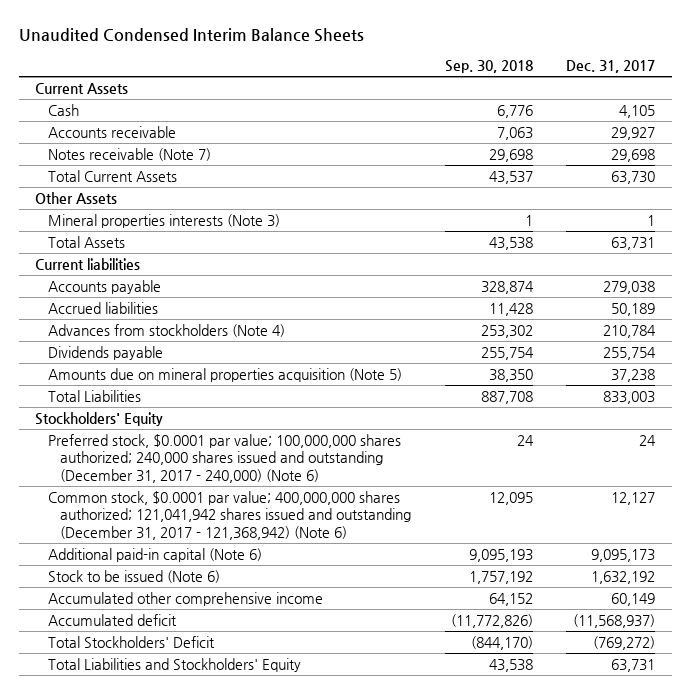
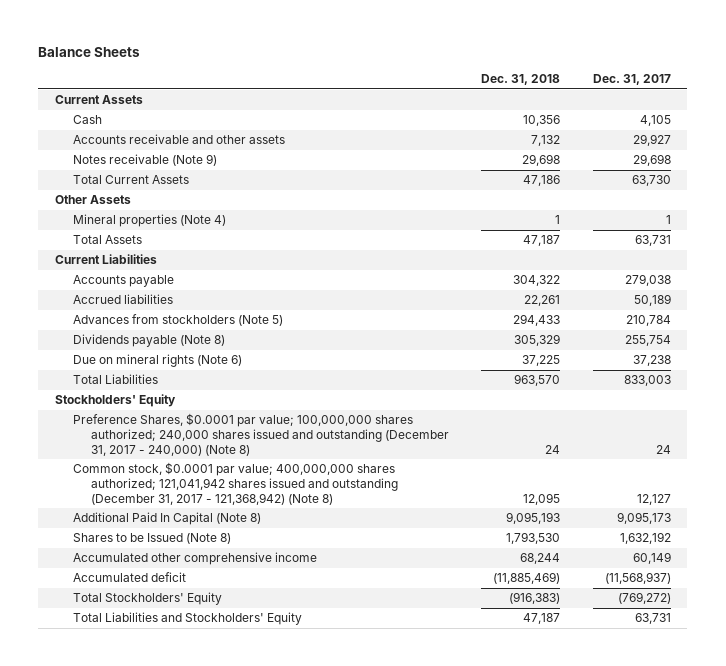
[18,28,364,43] Unaudited Condensed Interim Balance Sheets -> [38,46,141,57] Balance Sheets
[444,60,533,74] Sep. 30, 2018 -> none
none -> [481,73,561,85] Dec. 31, 2018
[47,125,176,138] Accounts receivable -> [72,134,285,145] Accounts receivable and other assets
[47,147,211,161] Notes receivable (Note 7) -> [72,154,217,167] Notes receivable (Note 9)
[47,213,280,228] Mineral properties interests (Note 3) -> [72,214,226,228] Mineral properties (Note 4)
[35,257,141,270] Current liabilities -> [54,254,157,265] Current Liabilities
[47,323,285,337] Advances from stockholders (Note 4) -> [72,314,283,327] Advances from stockholders (Note 5)
[47,345,163,360] Dividends payable -> [72,334,225,348] Dividends payable (Note 8)
[47,367,402,382] Amounts due on mineral properties acquisition (Note 5) -> [72,354,242,368] Due on mineral rights (Note 6)
[47,433,401,483] Preferred stock, $0.0001 par value; 100,000,000 shares authorized; 240,000 shares issued and outstanding (December 31, 2017 - 240,000) (Note 6) -> [72,413,449,456] Preference Shares, $0.0001 par value; 100,000,000 shares authorized; 240,000 shares issued and outstanding (December 31, 2017 - 240,000) (Note 8)
[47,490,412,540] Common stock, $0.0001 par value; 400,000,000 shares authorized; 121,041,942 shares issued and outstanding (December 31, 2017 - 121,368,942) (Note 6) -> [72,462,398,505] Common stock, $0.0001 par value; 400,000,000 shares authorized; 121,041,942 shares issued and outstanding (December 31, 2017 - 121,368,942) (Note 8)
[47,547,262,562] Additional paid-in capital (Note 6) -> [72,512,261,526] Additional Paid In Capital (Note 8)
[47,569,220,583] Stock to be issued (Note 6) -> [72,533,231,545] Shares to be Issued (Note 8)
[47,635,215,648] Total Stockholders' Deficit -> [72,592,222,606] Total Stockholders' Equity

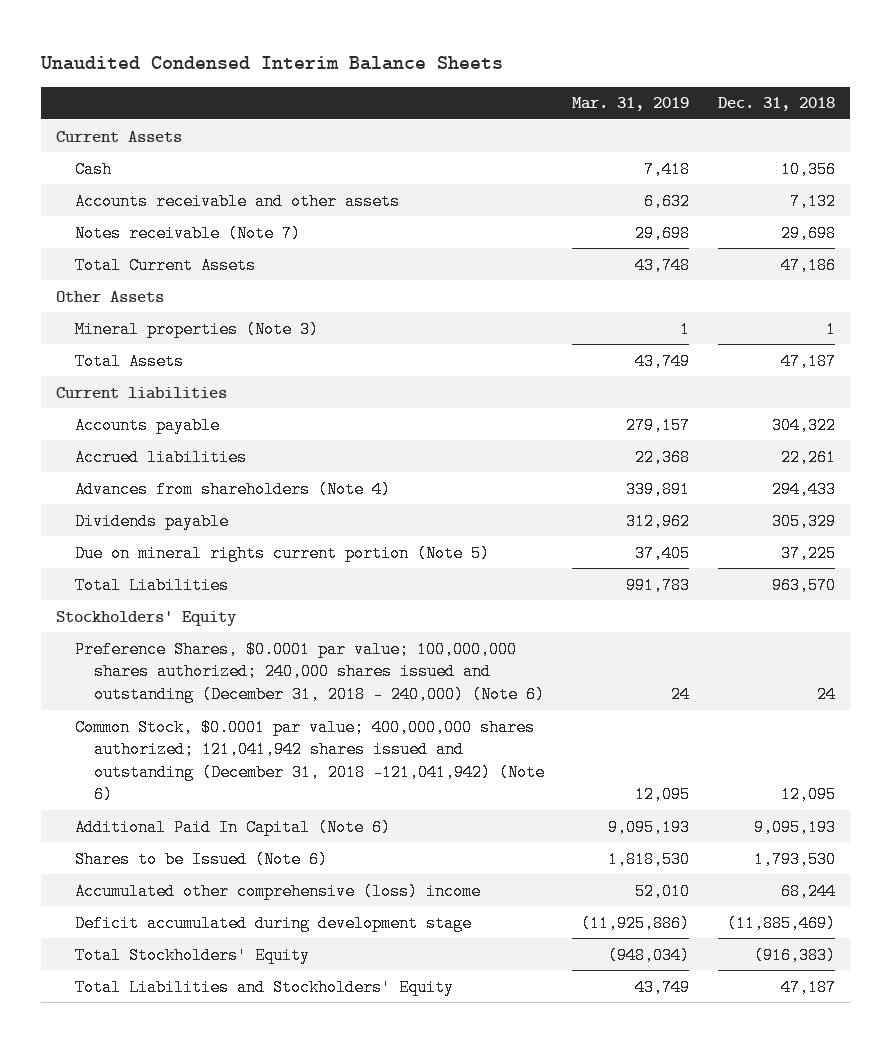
[38,46,141,57] Balance Sheets -> [40,56,504,71] Unaudited Condensed Interim Balance Sheets
[592,73,671,85] Dec. 31, 2017 -> none
none -> [572,97,690,112] Mar. 31, 2019
[72,154,217,167] Notes receivable (Note 9) -> [74,224,301,242] Notes receivable (Note 7)
[72,214,226,228] Mineral properties (Note 4) -> [74,320,319,338] Mineral properties (Note 3)
[54,254,157,265] Current Liabilities -> [55,386,227,399] Current liabilities
[72,314,283,327] Advances from stockholders (Note 5) -> [74,480,391,498] Advances from shareholders (Note 4)
[72,334,225,348] Dividends payable (Note 8) -> [74,512,229,530] Dividends payable
[72,354,242,368] Due on mineral rights (Note 6) -> [74,544,490,562] Due on mineral rights current portion (Note 5)
[72,413,449,456] Preference Shares, $0.0001 par value; 100,000,000 shares authorized; 240,000 shares issued and outstanding (December 31, 2017 - 240,000) (Note 8) -> [74,640,545,703] Preference Shares, $0.0001 par value; 100,000,000 shares authorized; 240,000 shares issued and outstanding (December 31, 2018 - 240,000) (Note 6)
[72,462,398,505] Common stock, $0.0001 par value; 400,000,000 shares authorized; 121,041,942 shares issued and outstanding (December 31, 2017 - 121,368,942) (Note 8) -> [74,718,545,804] Common Stock, $0.0001 par value; 400,000,000 shares authorized; 121,041,942 shares issued and outstanding (December 31, 2018 -121,041,942) (Note 6)
[72,512,261,526] Additional Paid In Capital (Note 8) -> [74,818,391,836] Additional Paid In Capital (Note 6)
[72,533,231,545] Shares to be Issued (Note 8) -> [74,850,328,868] Shares to be Issued (Note 6)
[72,552,317,566] Accumulated other comprehensive income -> [74,882,481,900] Accumulated other comprehensive (loss) income
[72,572,186,583] Accumulated deficit -> [74,914,472,932] Deficit accumulated during development stage

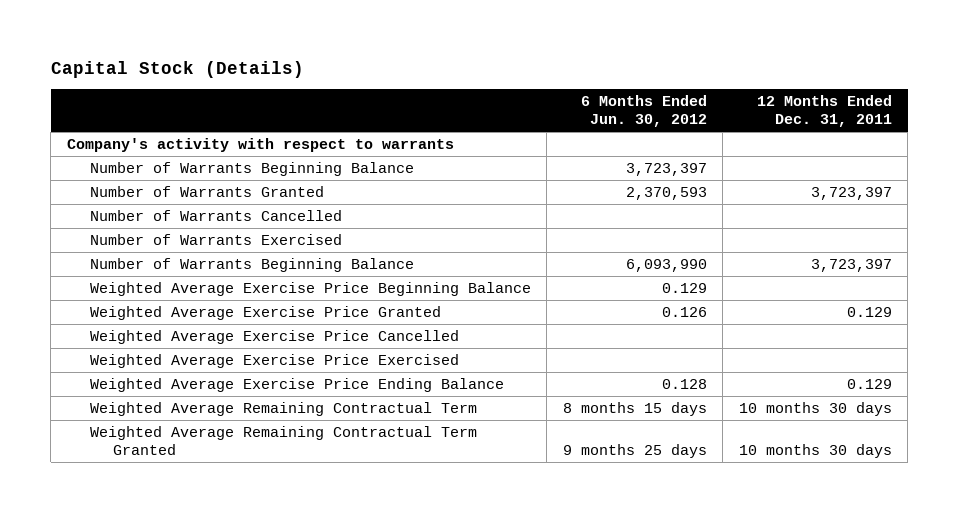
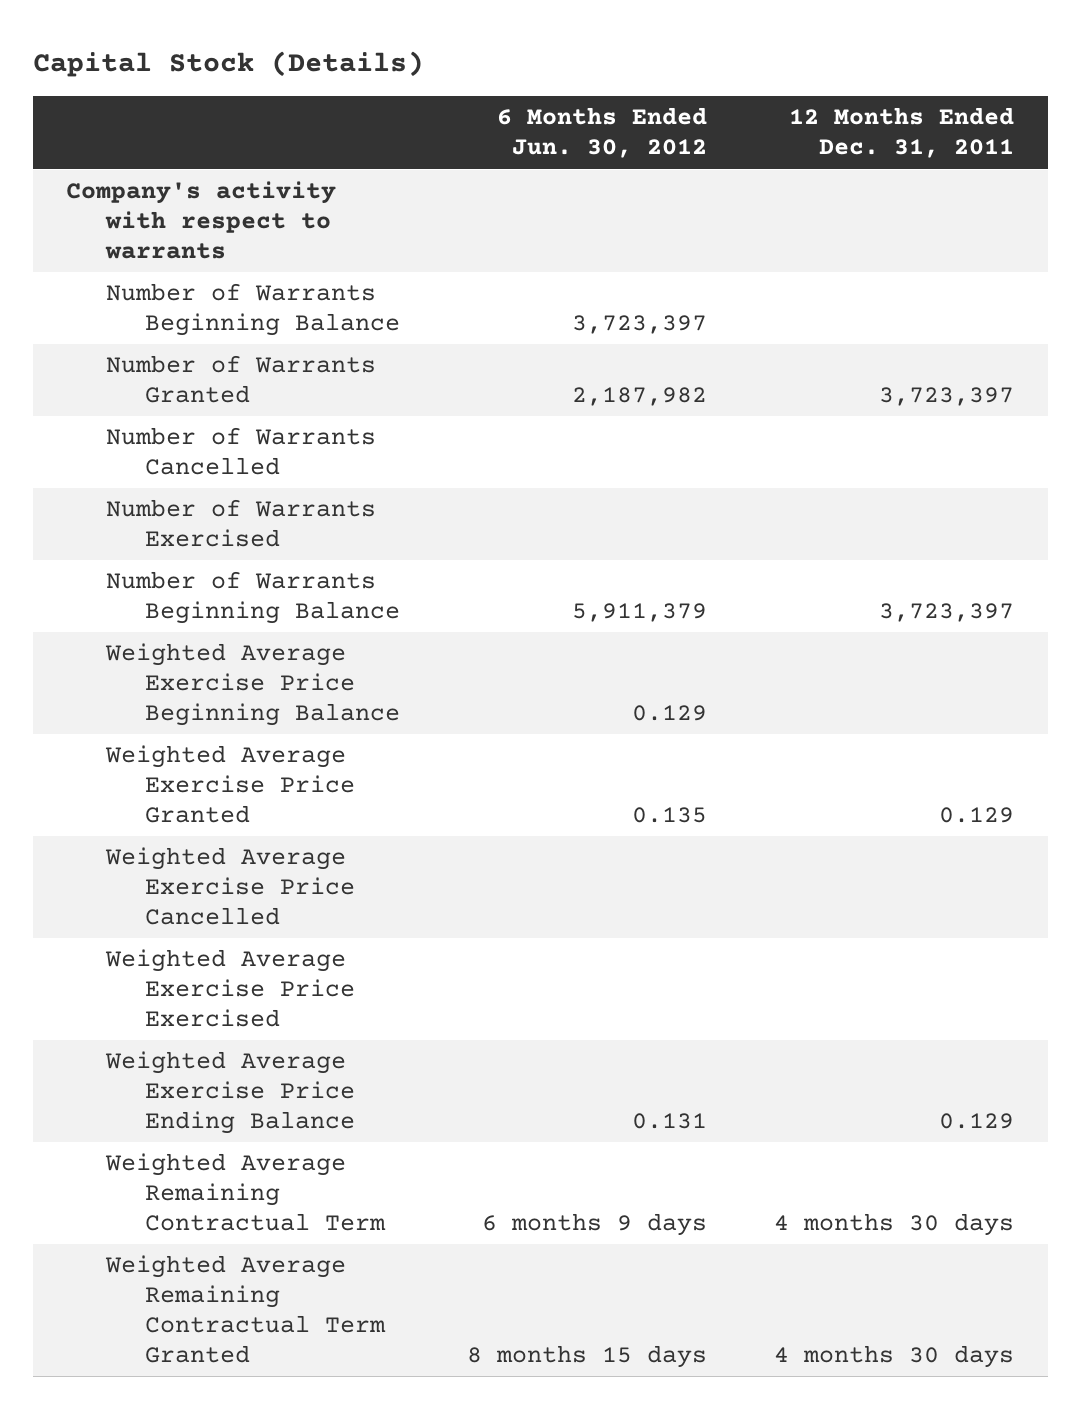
[625,186,707,200] 2,370,593 -> [572,387,708,407] 2,187,982
[625,258,707,272] 6,093,990 -> [572,603,708,623] 5,911,379
[661,306,707,317] 0.126 -> [632,807,708,824] 0.135
[661,378,707,389] 0.128 -> [632,1113,708,1130] 0.131
[562,401,707,416] 8 months 15 days -> [482,1213,708,1237] 6 months 9 days
[738,401,892,416] 10 months 30 days -> [774,1213,1015,1237] 4 months 30 days
[562,444,707,459] 9 months 25 days -> [467,1345,708,1369] 8 months 15 days
[738,444,892,459] 10 months 30 days -> [774,1345,1015,1369] 4 months 30 days

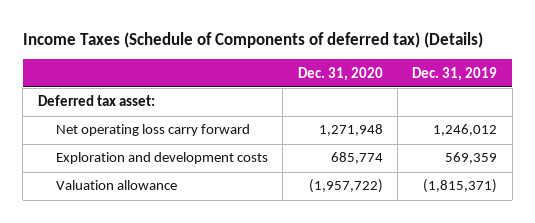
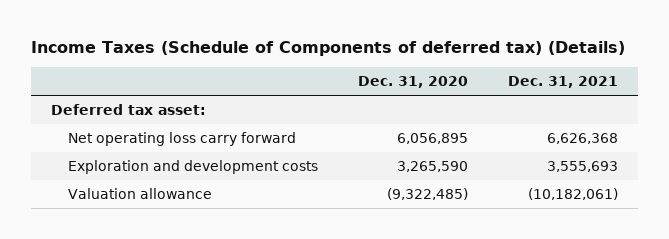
[412,66,498,81] Dec. 31, 2019 -> none
none -> [507,76,618,89] Dec. 31, 2021
[318,124,383,137] 1,271,948 -> [397,133,469,145] 6,056,895
[330,152,383,165] 685,774 -> [397,161,469,173] 3,265,590
[308,179,383,194] (1,957,722) -> [387,188,469,201] (9,322,485)

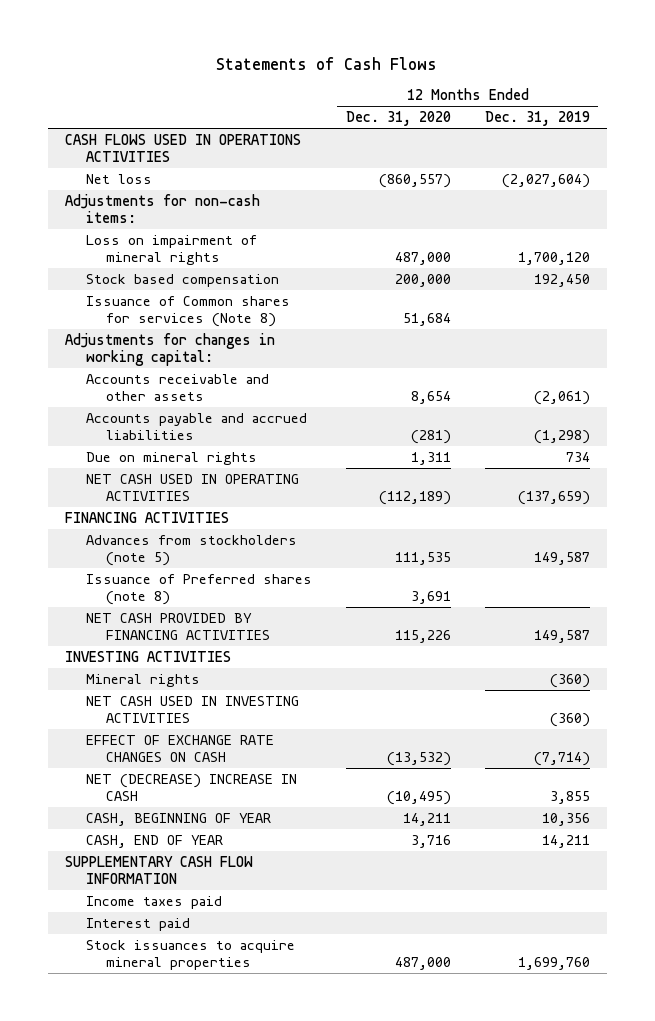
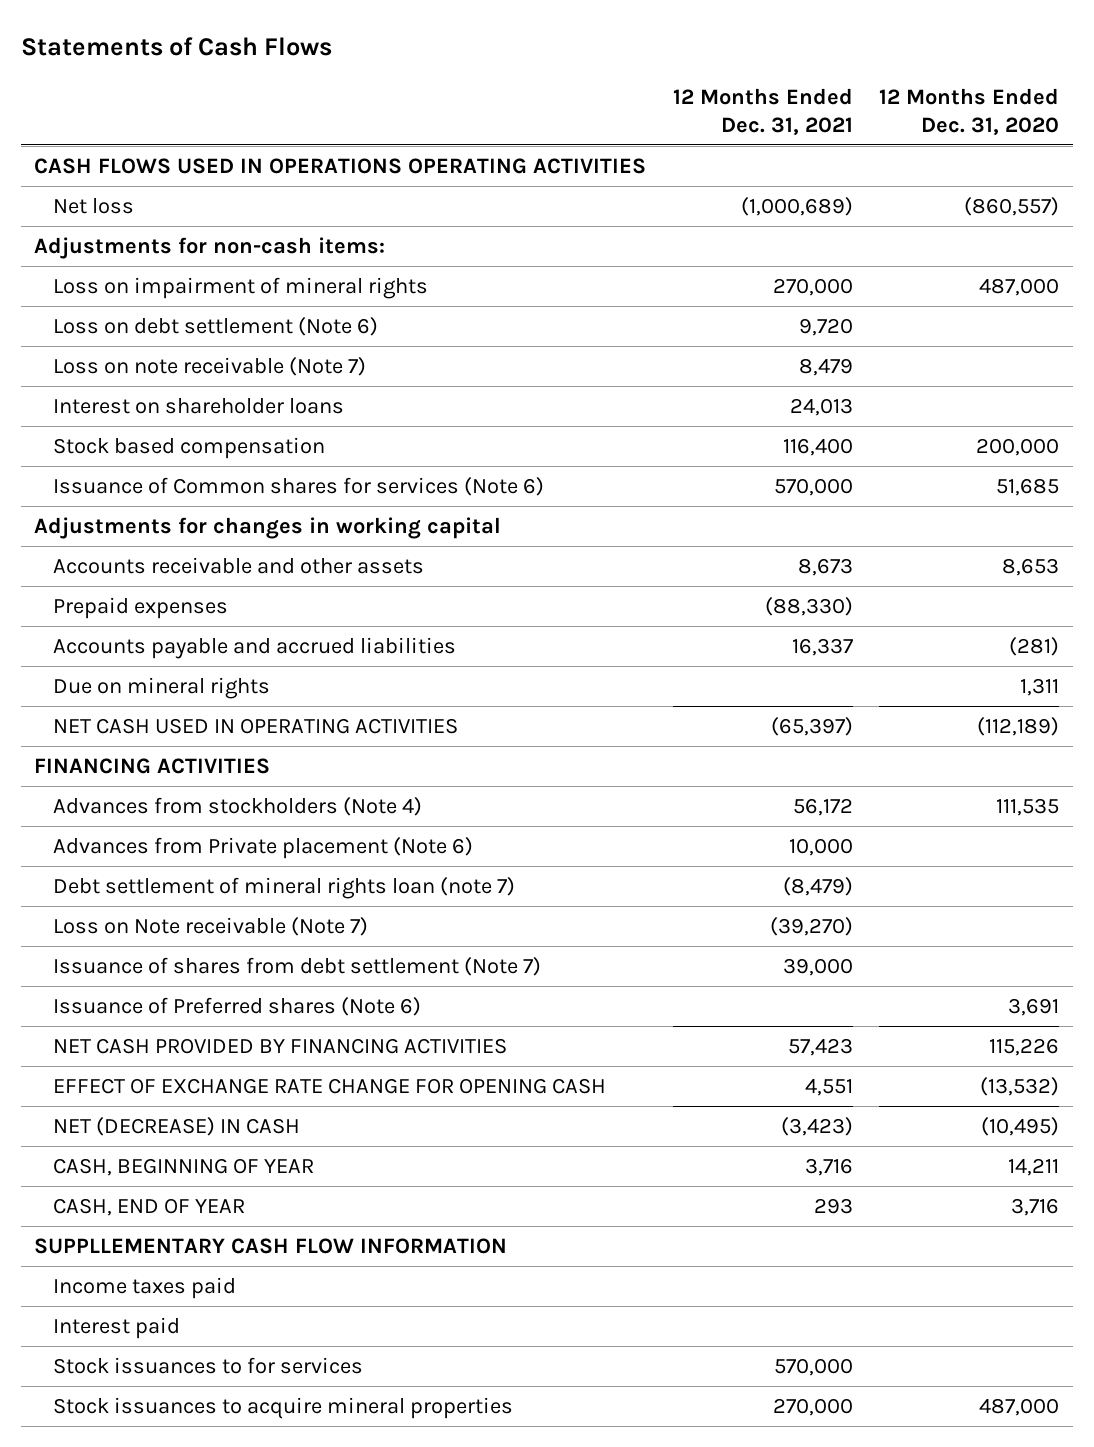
[484,111,590,127] Dec. 31, 2019 -> none
none -> [672,88,853,135] 12 Months Ended Dec. 31, 2021
[64,133,301,163] CASH FLOWS USED IN OPERATIONS ACTIVITIES -> [34,158,647,175] CASH FLOWS USED IN OPERATIONS OPERATING ACTIVITIES
none -> [52,317,378,337] Loss on debt settlement (Note 6)
none -> [52,357,366,377] Loss on note receivable (Note 7)
none -> [52,398,344,415] Interest on shareholder loans
[85,295,290,328] Issuance of Common shares for services (Note 8) -> [52,477,544,497] Issuance of Common shares for services (Note 6)
[402,313,451,327] 51,684 -> [996,478,1060,497] 51,685
[64,332,275,367] Adjustments for changes in working capital: -> [34,517,502,540] Adjustments for changes in working capital
[410,391,451,405] 8,654 -> [1002,558,1060,577] 8,653
none -> [52,597,228,620] Prepaid expenses
[85,534,297,567] Advances from stockholders (note 5) -> [52,797,422,817] Advances from stockholders (Note 4)
none -> [52,837,473,860] Advances from Private placement (Note 6)
none -> [52,877,515,900] Debt settlement of mineral rights loan (note 7)
none -> [52,917,368,937] Loss on Note receivable (Note 7)
none -> [52,957,541,977] Issuance of shares from debt settlement (Note 7)
[85,573,312,606] Issuance of Preferred shares (note 8) -> [52,997,421,1017] Issuance of Preferred shares (Note 6)
[64,650,231,662] INVESTING ACTIVITIES -> none
[85,673,200,687] Mineral rights -> none
[85,695,299,724] NET CASH USED IN INVESTING ACTIVITIES -> none
[85,734,274,763] EFFECT OF EXCHANGE RATE CHANGES ON CASH -> [52,1078,606,1095] EFFECT OF EXCHANGE RATE CHANGE FOR OPENING CASH
[85,773,297,802] NET (DECREASE) INCREASE IN CASH -> [52,1117,300,1137] NET (DECREASE) IN CASH
[64,855,253,885] SUPPLEMENTARY CASH FLOW INFORMATION -> [34,1238,508,1255] SUPPLLEMENTARY CASH FLOW INFORMATION
none -> [52,1357,363,1375] Stock issuances to for services

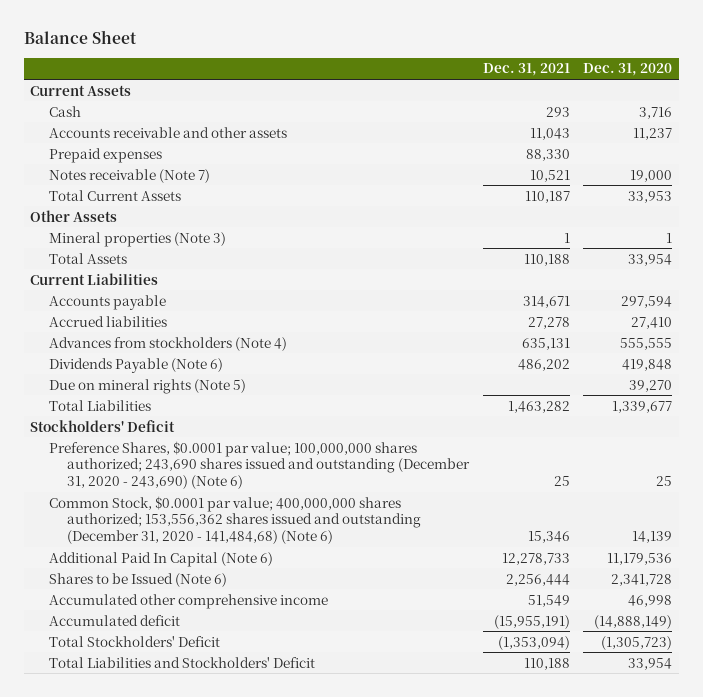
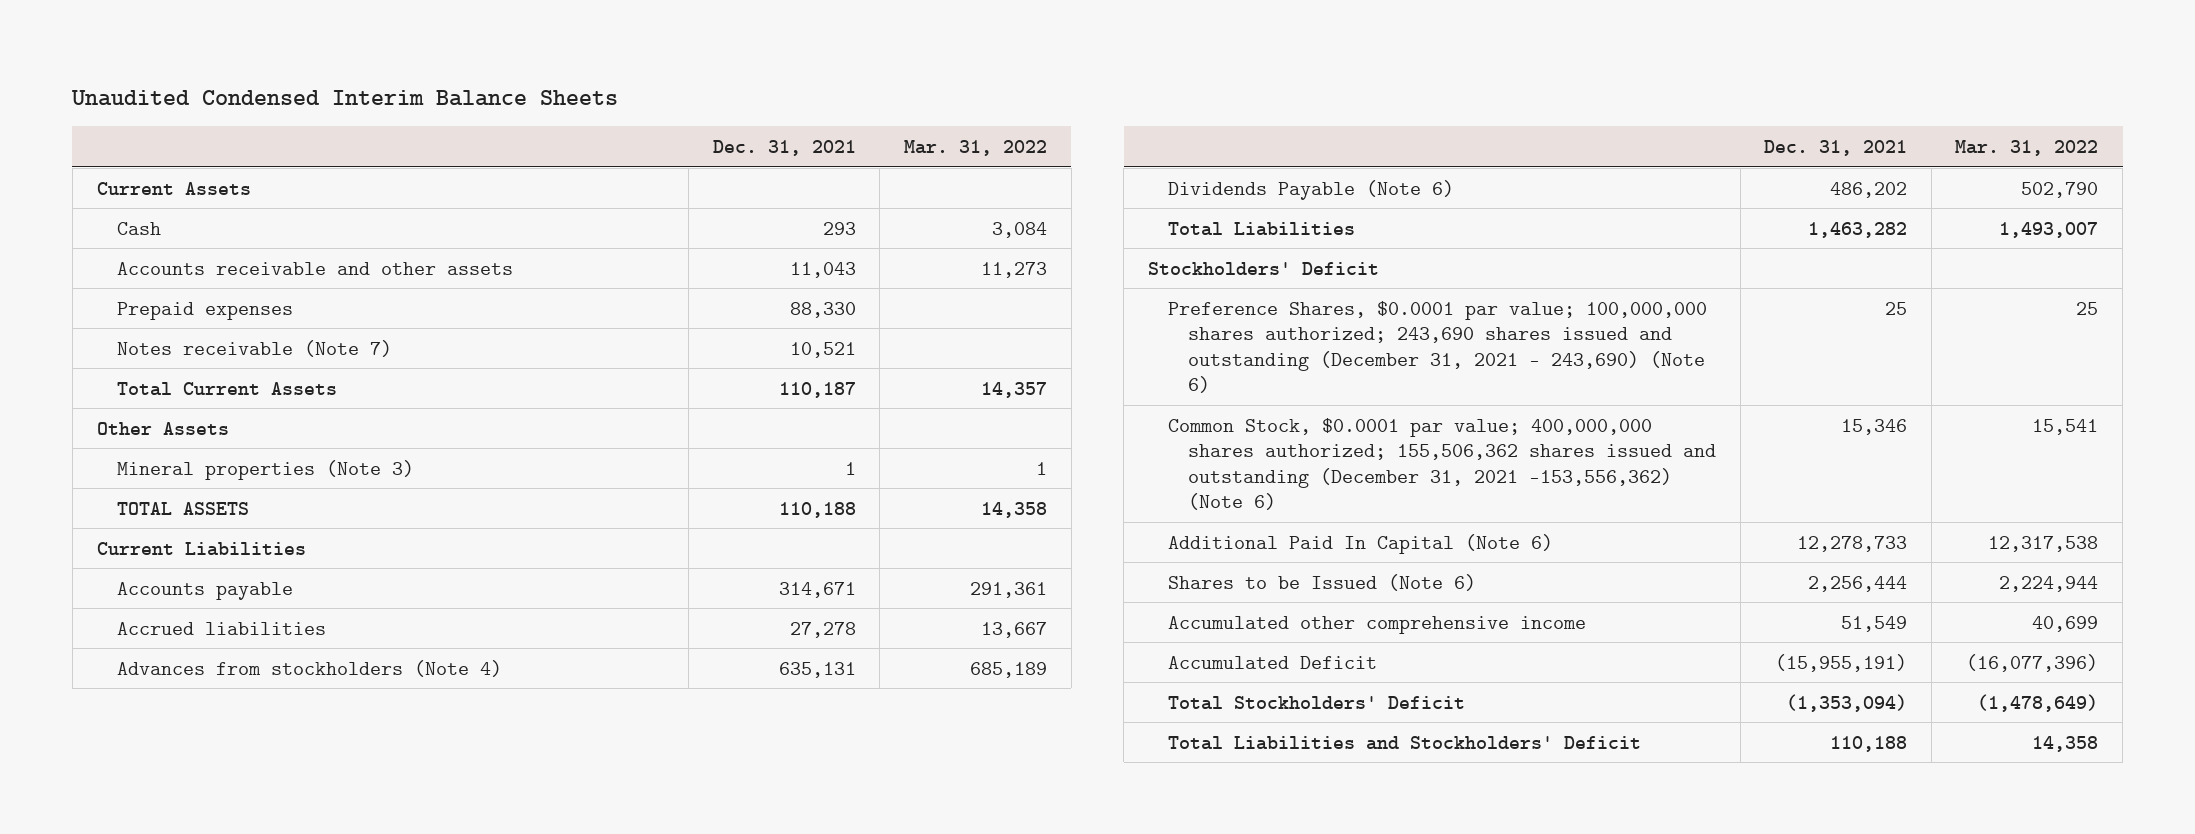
[23,30,137,45] Balance Sheet -> [71,90,619,107] Unaudited Condensed Interim Balance Sheets
[583,63,673,77] Dec. 31, 2020 -> none
none -> [903,140,1047,157] Mar. 31, 2022
[48,252,127,264] Total Assets -> [116,501,249,515] TOTAL ASSETS
[48,378,246,394] Due on mineral rights (Note 5) -> none
[48,440,471,489] Preference Shares, $0.0001 par value; 100,000,000 shares authorized; 243,690 shares issued and outstanding (December 31, 2020 - 243,690) (Note 6) -> [1168,300,1708,394] Preference Shares, $0.0001 par value; 100,000,000 shares authorized; 243,690 shares issued and outstanding (December 31, 2021 - 243,690) (Note 6)
[48,495,422,544] Common Stock, $0.0001 par value; 400,000,000 shares authorized; 153,556,362 shares issued and outstanding (December 31, 2020 - 141,484,68) (Note 6) -> [1168,417,1716,511] Common Stock, $0.0001 par value; 400,000,000 shares authorized; 155,506,362 shares issued and outstanding (December 31, 2021 -153,556,362) (Note 6)
[48,614,180,626] Accumulated deficit -> [1168,655,1378,669] Accumulated Deficit

